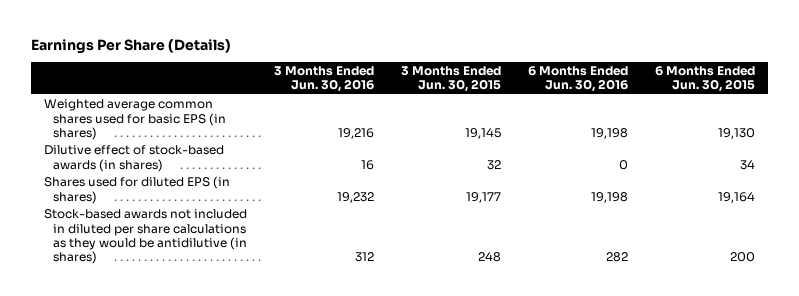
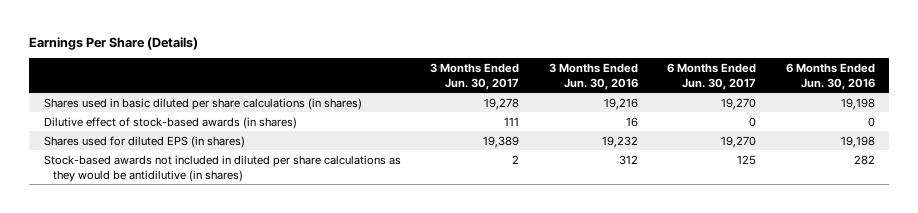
[400,66,501,93] 3 Months Ended Jun. 30, 2015 -> none
[654,66,755,93] 6 Months Ended Jun. 30, 2015 -> none
none -> [430,62,520,90] 3 Months Ended Jun. 30, 2017
none -> [667,62,757,90] 6 Months Ended Jun. 30, 2017
[44,99,226,140] Weighted average common shares used for basic EPS (in shares) -> [43,97,362,110] Shares used in basic diluted per share calculations (in shares)

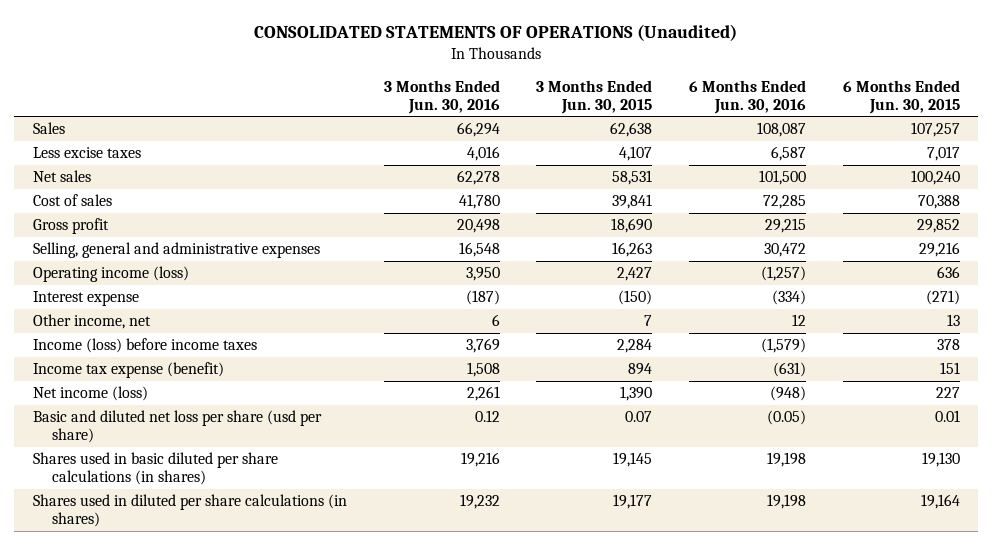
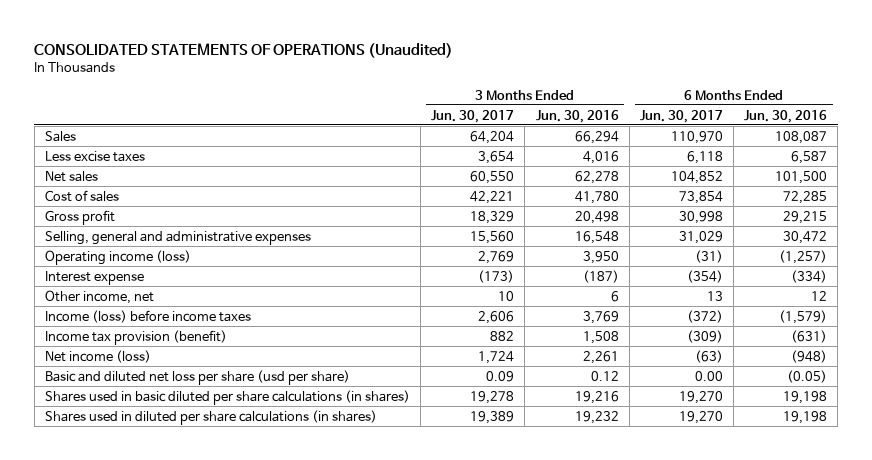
[536,79,653,114] 3 Months Ended Jun. 30, 2015 -> none
[842,79,960,114] 6 Months Ended Jun. 30, 2015 -> none
none -> [431,109,515,123] Jun. 30, 2017
none -> [639,109,723,123] Jun. 30, 2017
[32,362,224,379] Income tax expense (benefit) -> [45,329,228,345] Income tax provision (benefit)

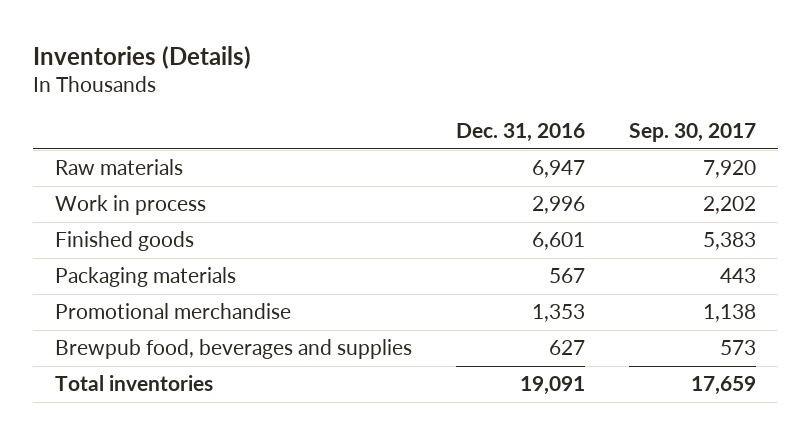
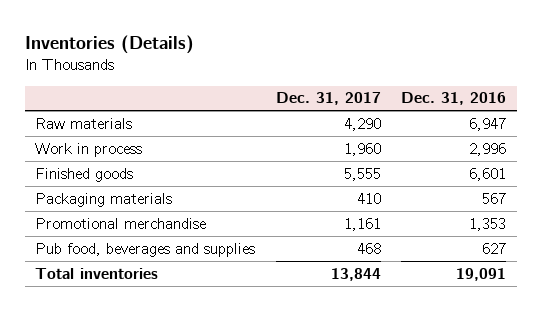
[629,123,757,143] Sep. 30, 2017 -> none
none -> [275,92,381,106] Dec. 31, 2017
[55,339,413,360] Brewpub food, beverages and supplies -> [35,242,256,257] Pub food, beverages and supplies

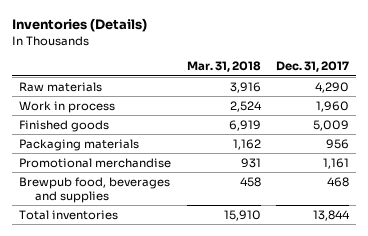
[401,92,507,106] Dec. 31, 2016 -> none
none -> [186,61,261,73] Mar. 31, 2018
[343,167,381,181] 5,555 -> [312,119,349,131] 5,009
[356,192,381,204] 410 -> [325,138,349,149] 956
[35,242,256,257] Pub food, beverages and supplies -> [19,176,171,203] Brewpub food, beverages and supplies

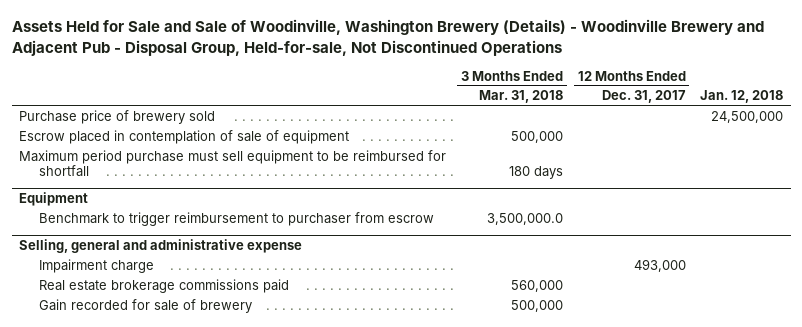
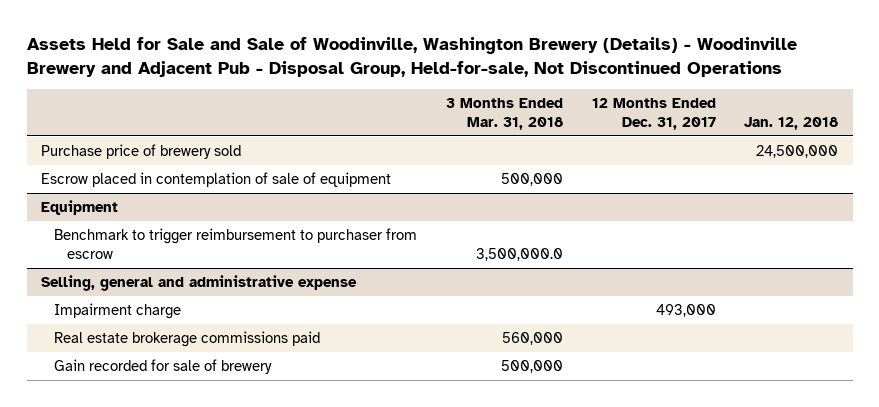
[19,149,447,177] Maximum period purchase must sell equipment to be reimbursed for shortfall -> none

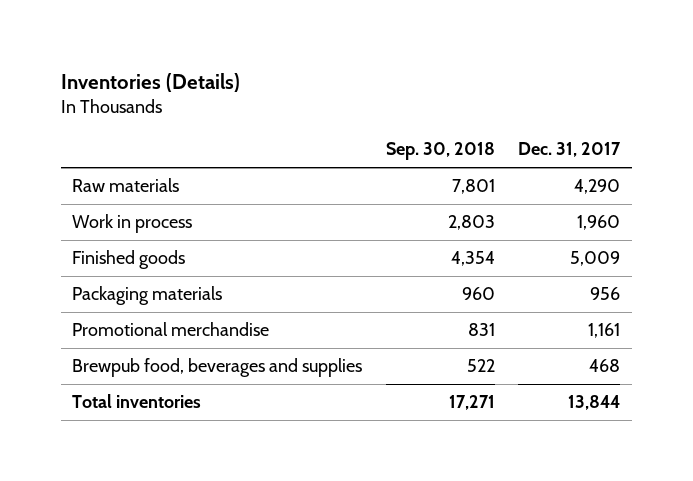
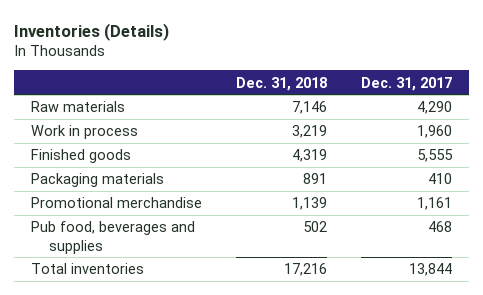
[385,142,495,161] Sep. 30, 2018 -> none
none -> [236,76,328,91] Dec. 31, 2018
[570,251,621,267] 5,009 -> [417,149,454,163] 5,555
[590,287,621,301] 956 -> [428,173,453,185] 410
[72,358,363,378] Brewpub food, beverages and supplies -> [31,221,196,254] Pub food, beverages and supplies

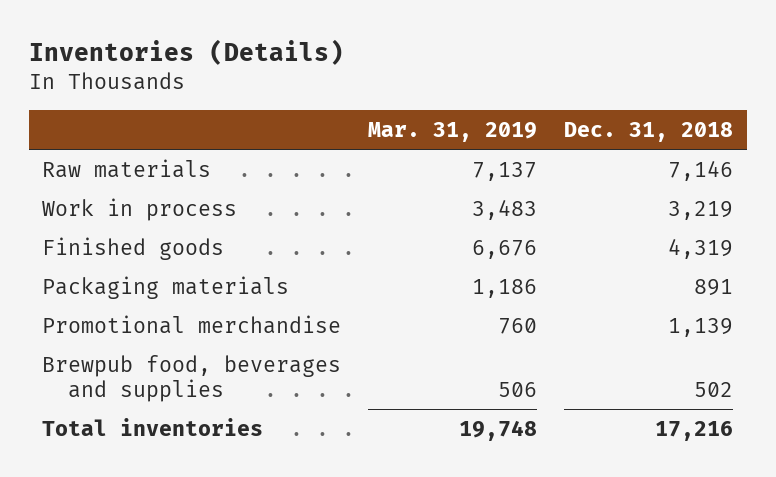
[361,76,453,91] Dec. 31, 2017 -> none
none -> [368,121,538,142] Mar. 31, 2019
[31,221,196,254] Pub food, beverages and supplies -> [42,354,342,402] Brewpub food, beverages and supplies

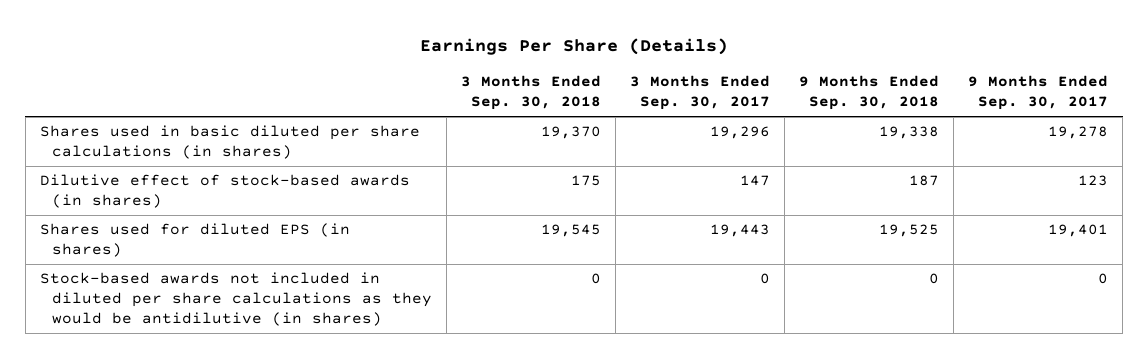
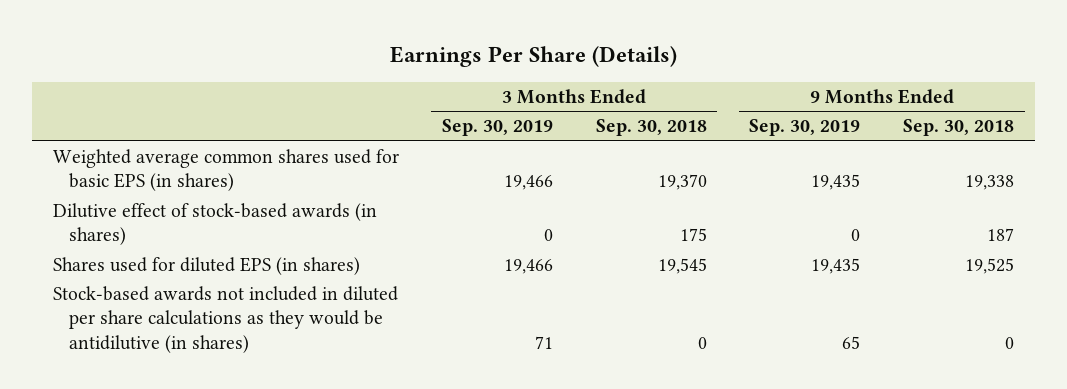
[630,75,771,111] 3 Months Ended Sep. 30, 2017 -> none
[968,75,1109,111] 9 Months Ended Sep. 30, 2017 -> none
none -> [441,119,553,137] Sep. 30, 2019
none -> [749,119,861,137] Sep. 30, 2019
[39,125,420,160] Shares used in basic diluted per share calculations (in shares) -> [53,149,400,192] Weighted average common shares used for basic EPS (in shares)

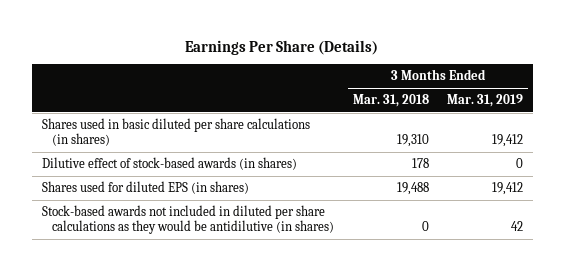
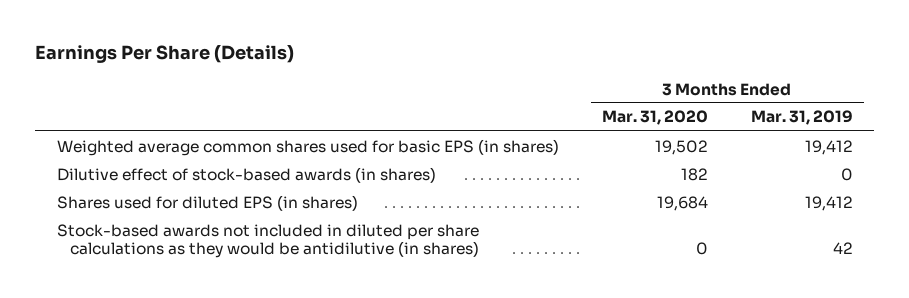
[352,94,429,108] Mar. 31, 2018 -> none
none -> [601,110,708,126] Mar. 31, 2020
[41,118,310,147] Shares used in basic diluted per share calculations (in shares) -> [56,138,559,156] Weighted average common shares used for basic EPS (in shares)

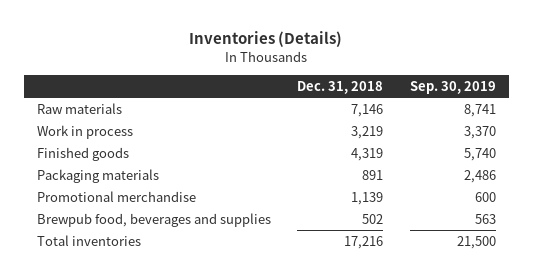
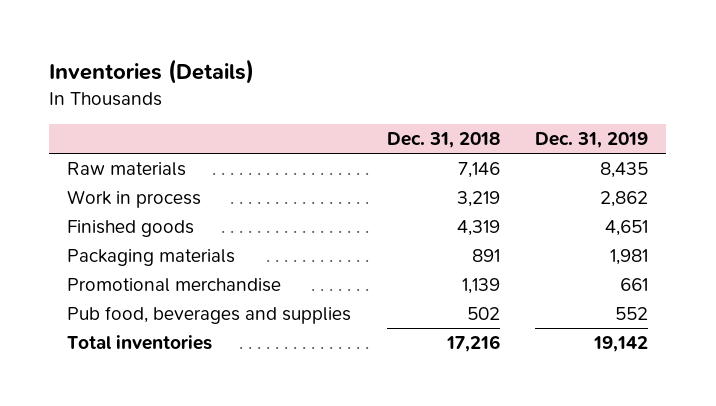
[409,81,496,95] Sep. 30, 2019 -> none
none -> [535,131,649,148] Dec. 31, 2019
[36,212,271,227] Brewpub food, beverages and supplies -> [67,306,352,325] Pub food, beverages and supplies

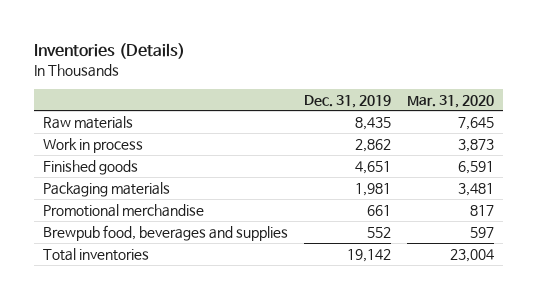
[386,131,500,148] Dec. 31, 2018 -> none
none -> [407,94,495,108] Mar. 31, 2020
[67,306,352,325] Pub food, beverages and supplies -> [42,224,288,241] Brewpub food, beverages and supplies

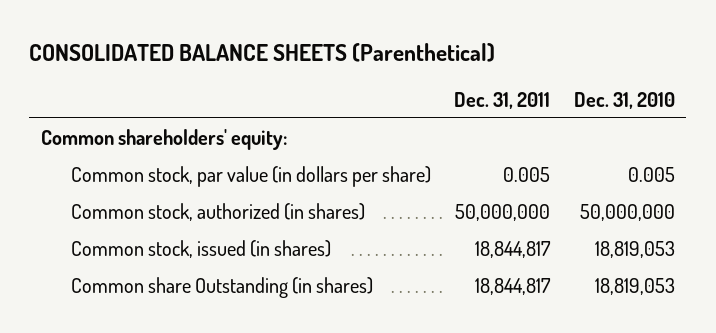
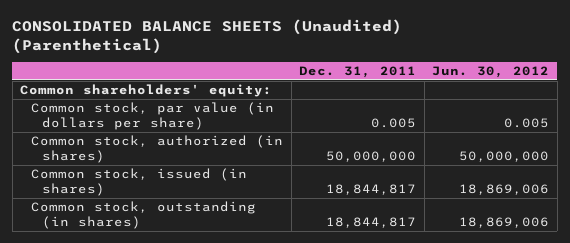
[29,42,496,62] CONSOLIDATED BALANCE SHEETS (Parenthetical) -> [12,19,403,54] CONSOLIDATED BALANCE SHEETS (Unaudited) (Parenthetical)
[573,91,675,109] Dec. 31, 2010 -> none
none -> [432,66,550,79] Jun. 30, 2012
[70,276,373,298] Common share Outstanding (in shares) -> [30,201,256,229] Common stock, outstanding (in shares)

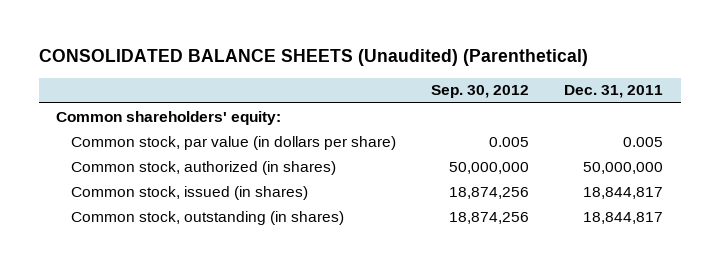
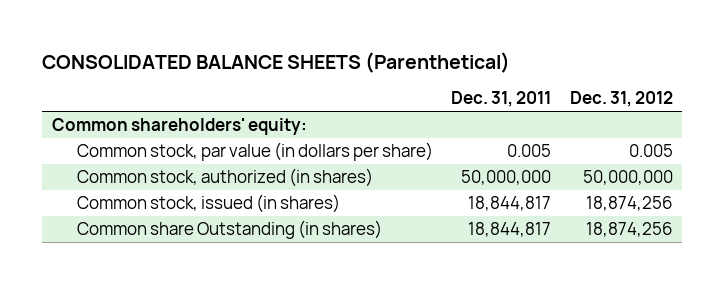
[38,49,588,67] CONSOLIDATED BALANCE SHEETS (Unaudited) (Parenthetical) -> [42,51,511,73] CONSOLIDATED BALANCE SHEETS (Parenthetical)
[431,85,530,99] Sep. 30, 2012 -> none
none -> [569,91,673,108] Dec. 31, 2012
[70,210,344,225] Common stock, outstanding (in shares) -> [76,220,382,240] Common share Outstanding (in shares)

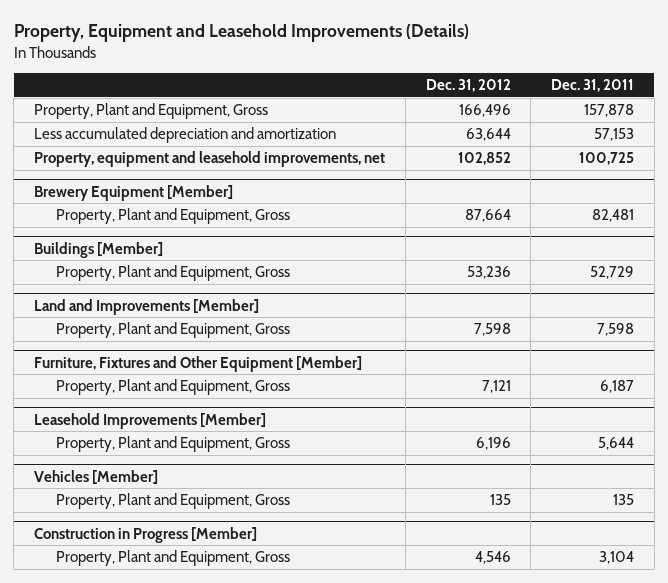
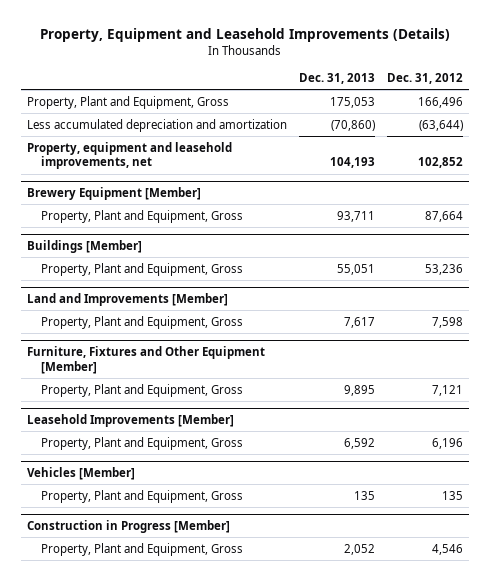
[550,79,634,93] Dec. 31, 2011 -> none
none -> [298,73,375,85] Dec. 31, 2013
[465,128,511,142] 63,644 -> [418,119,463,131] (63,644)

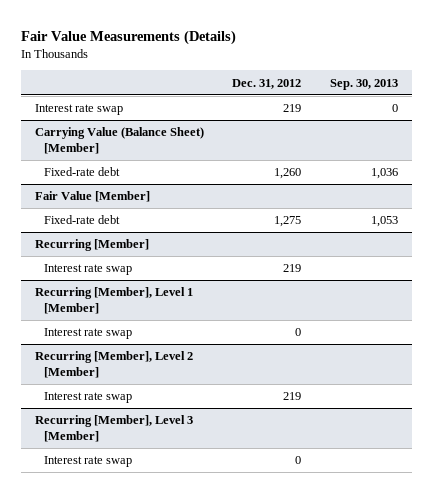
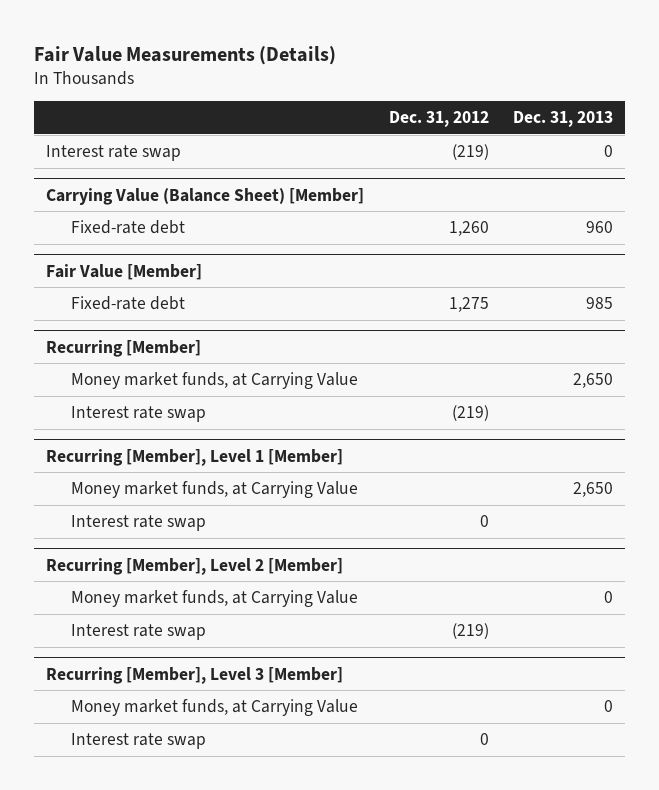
[329,78,398,90] Sep. 30, 2013 -> none
none -> [512,111,613,128] Dec. 31, 2013
[283,104,302,113] 219 -> [451,144,489,161] (219)
none -> [70,372,358,390] Money market funds, at Carrying Value
[283,264,302,273] 219 -> [451,405,489,422] (219)
none -> [70,481,358,499] Money market funds, at Carrying Value
none -> [70,590,358,608] Money market funds, at Carrying Value
[283,392,302,401] 219 -> [451,623,489,640] (219)
none -> [70,699,358,717] Money market funds, at Carrying Value

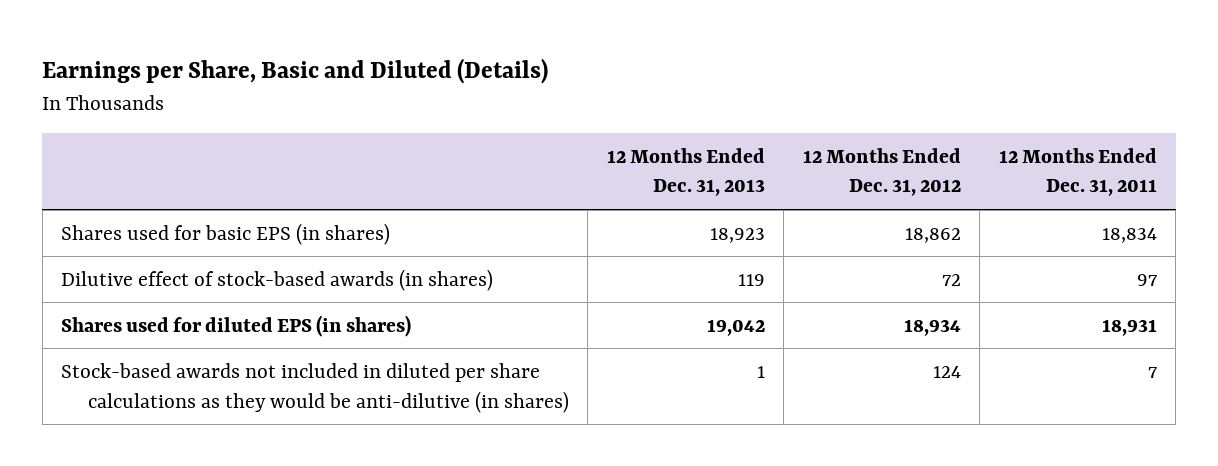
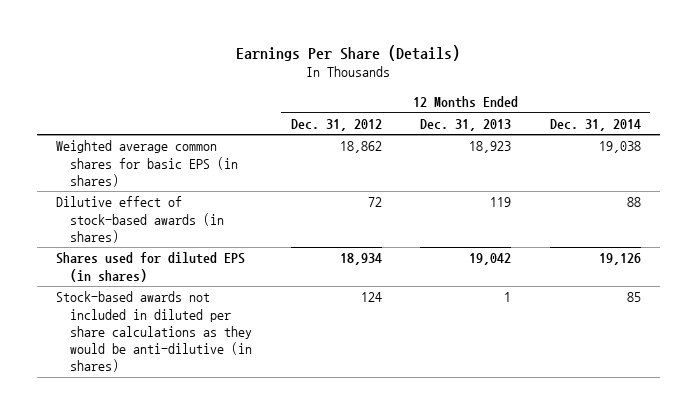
[42,58,549,85] Earnings per Share, Basic and Diluted (Details) -> [236,44,461,61] Earnings Per Share (Details)
[998,147,1157,197] 12 Months Ended Dec. 31, 2011 -> none
none -> [549,118,641,131] Dec. 31, 2014
[61,222,391,245] Shares used for basic EPS (in shares) -> [55,140,239,187] Weighted average common shares for basic EPS (in shares)

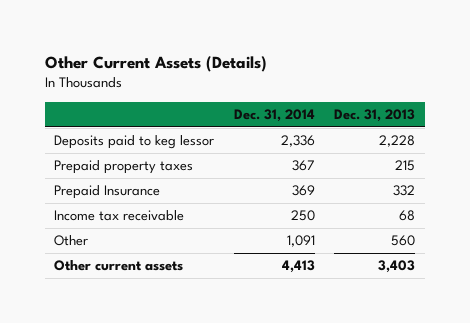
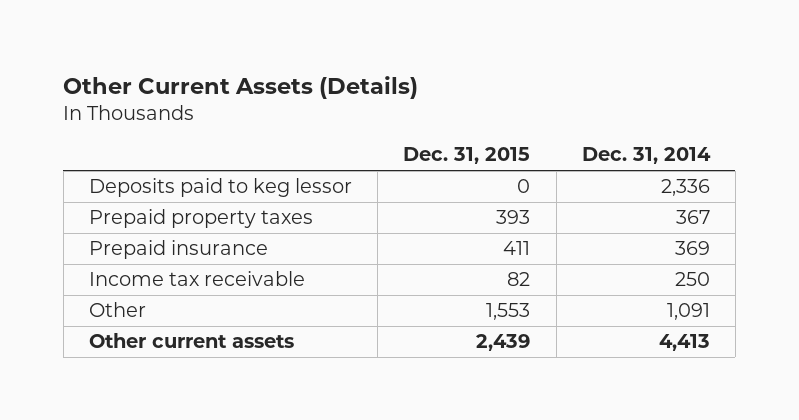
[334,109,416,123] Dec. 31, 2013 -> none
none -> [403,147,531,165] Dec. 31, 2015
[54,185,161,200] Prepaid Insurance -> [89,240,269,260] Prepaid insurance

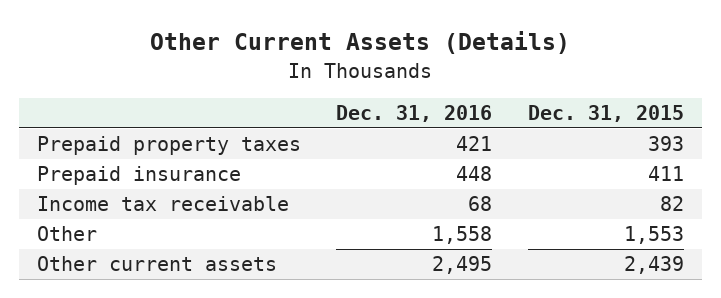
[581,147,711,165] Dec. 31, 2014 -> none
none -> [336,105,493,123] Dec. 31, 2016
[89,178,353,198] Deposits paid to keg lessor -> none

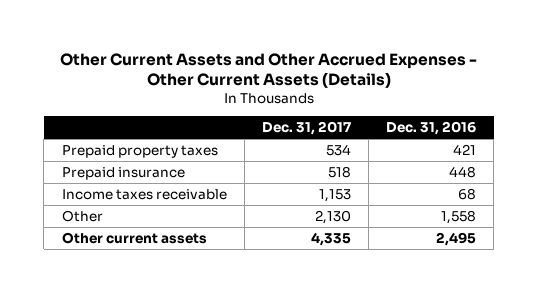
[150,31,571,55] Other Current Assets (Details) -> [59,52,477,89] Other Current Assets and Other Accrued Expenses - Other Current Assets (Details)
[528,105,685,123] Dec. 31, 2015 -> none
none -> [261,121,351,136] Dec. 31, 2017
[36,196,289,212] Income tax receivable -> [61,188,227,200] Income taxes receivable

